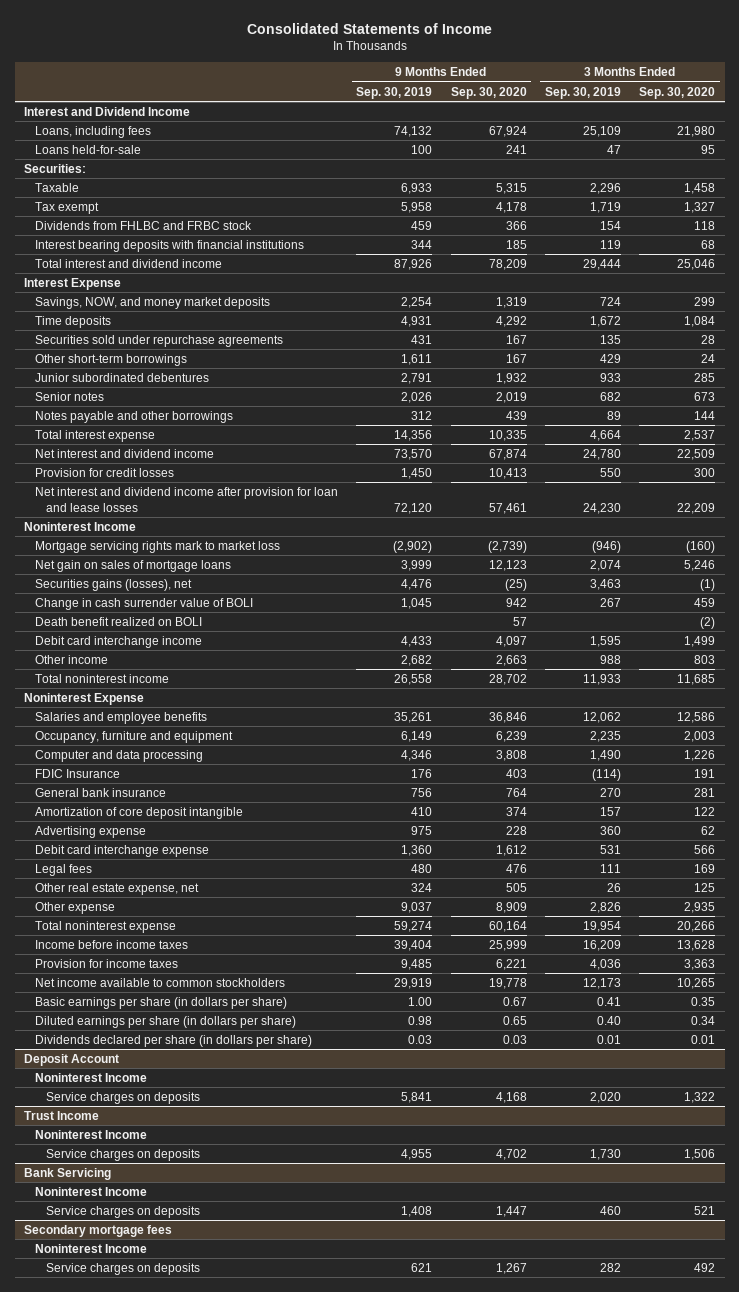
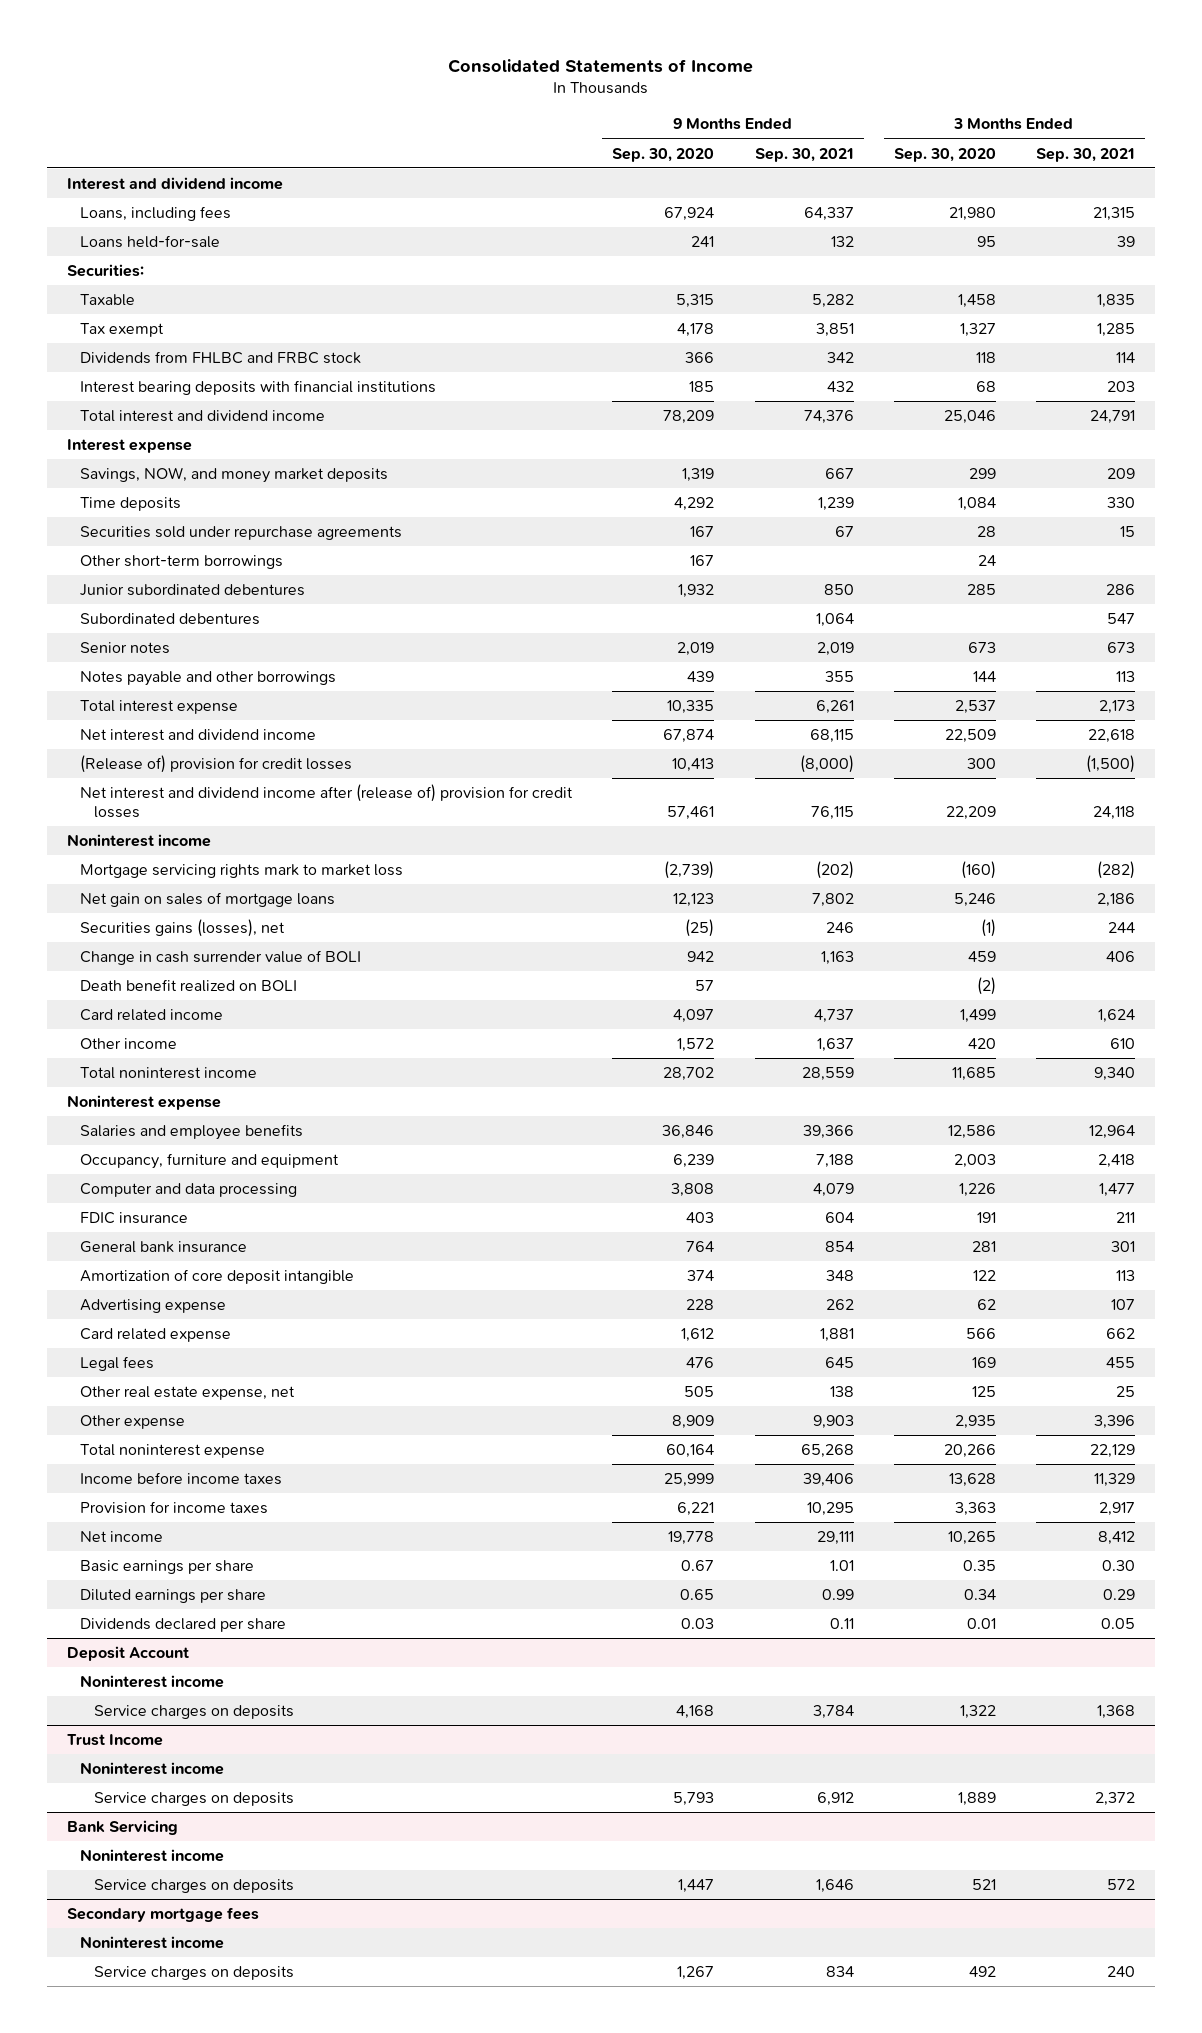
[356,86,433,99] Sep. 30, 2019 -> none
[544,86,621,99] Sep. 30, 2019 -> none
none -> [754,147,854,162] Sep. 30, 2021
none -> [1035,147,1135,162] Sep. 30, 2021
[23,106,190,116] Interest and Dividend Income -> [67,177,284,191] Interest and dividend income
[23,277,121,290] Interest Expense -> [67,439,193,454] Interest expense
none -> [80,613,261,626] Subordinated debentures
[34,467,174,477] Provision for credit losses -> [80,755,353,774] (Release of) provision for credit losses
[34,486,338,512] Net interest and dividend income after provision for loan and lease losses -> [80,784,574,818] Net interest and dividend income after (release of) provision for credit losses
[23,521,136,531] Noninterest Income -> [67,834,212,848] Noninterest income
[34,635,202,648] Debit card interchange income -> [80,1009,224,1022] Card related income
[495,654,527,666] 2,663 -> [677,1038,715,1053] 1,572
[694,654,716,664] 803 -> [967,1038,996,1050] 420
[23,692,144,705] Noninterest Expense -> [67,1095,222,1111] Noninterest expense
[34,768,120,778] FDIC Insurance -> [80,1212,189,1225] FDIC insurance
[34,844,209,857] Debit card interchange expense -> [80,1328,232,1343] Card related expense
[34,977,285,987] Net income available to common stockholders -> [80,1531,164,1543] Net income
[34,996,287,1009] Basic earnings per share (in dollars per share) -> [80,1560,255,1575] Basic earnings per share
[34,1015,296,1028] Diluted earnings per share (in dollars per share) -> [80,1589,267,1604] Diluted earnings per share
[34,1034,312,1047] Dividends declared per share (in dollars per share) -> [80,1618,287,1633] Dividends declared per share
[34,1072,147,1082] Noninterest Income -> [80,1675,225,1689] Noninterest income
[34,1129,147,1139] Noninterest Income -> [80,1762,225,1776] Noninterest income
[495,1148,527,1160] 4,702 -> [673,1792,715,1807] 5,793
[684,1148,716,1160] 1,506 -> [957,1792,996,1807] 1,889
[34,1186,147,1196] Noninterest Income -> [80,1849,225,1863] Noninterest income
[34,1243,147,1253] Noninterest Income -> [80,1936,225,1950] Noninterest income

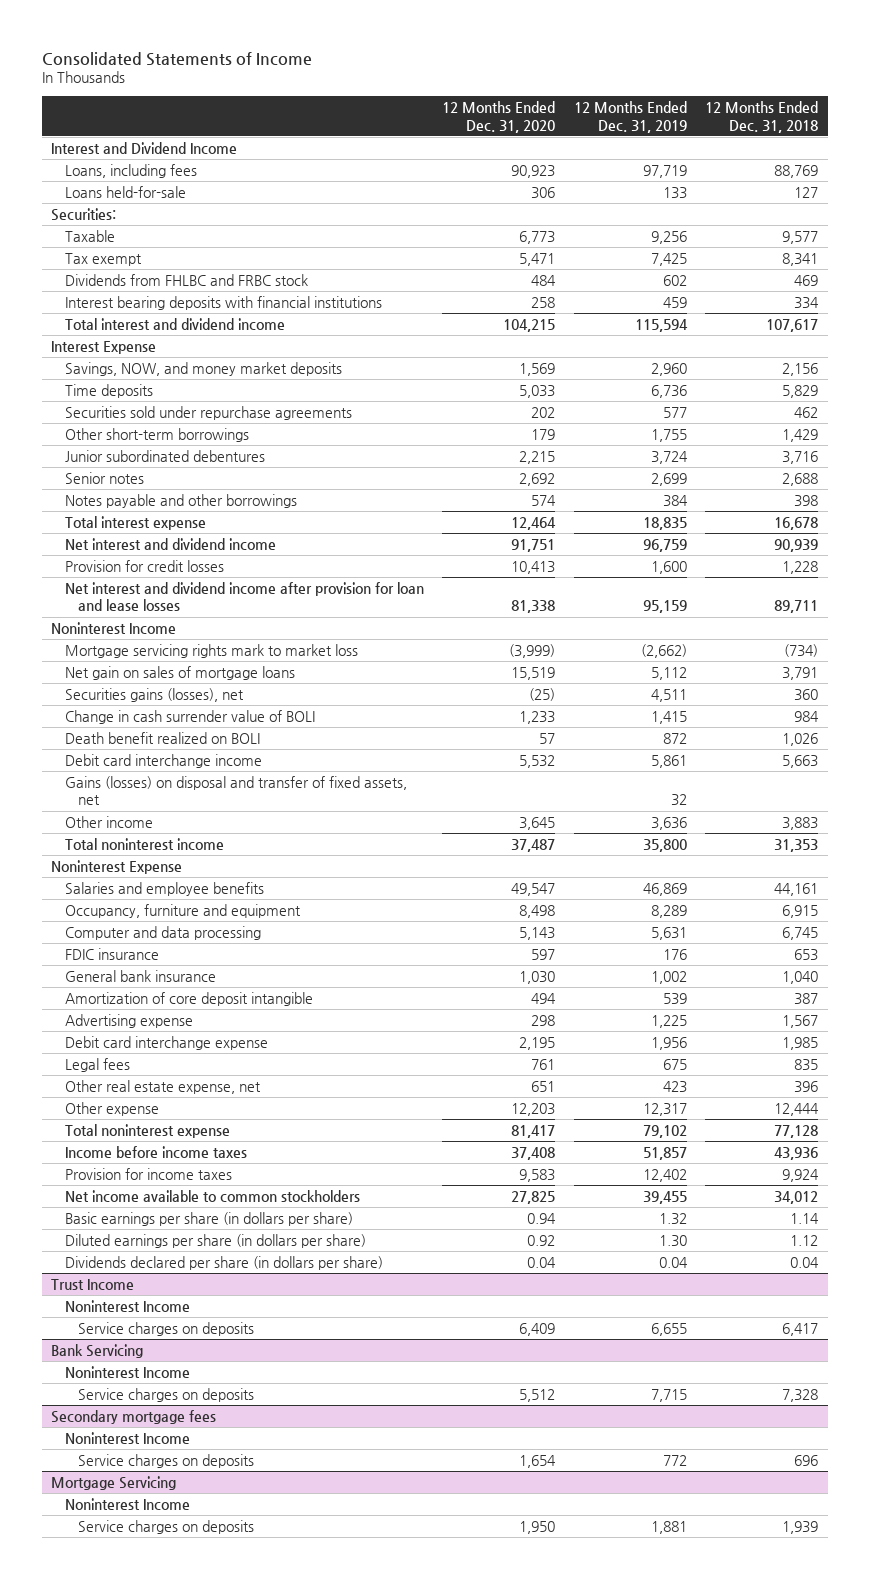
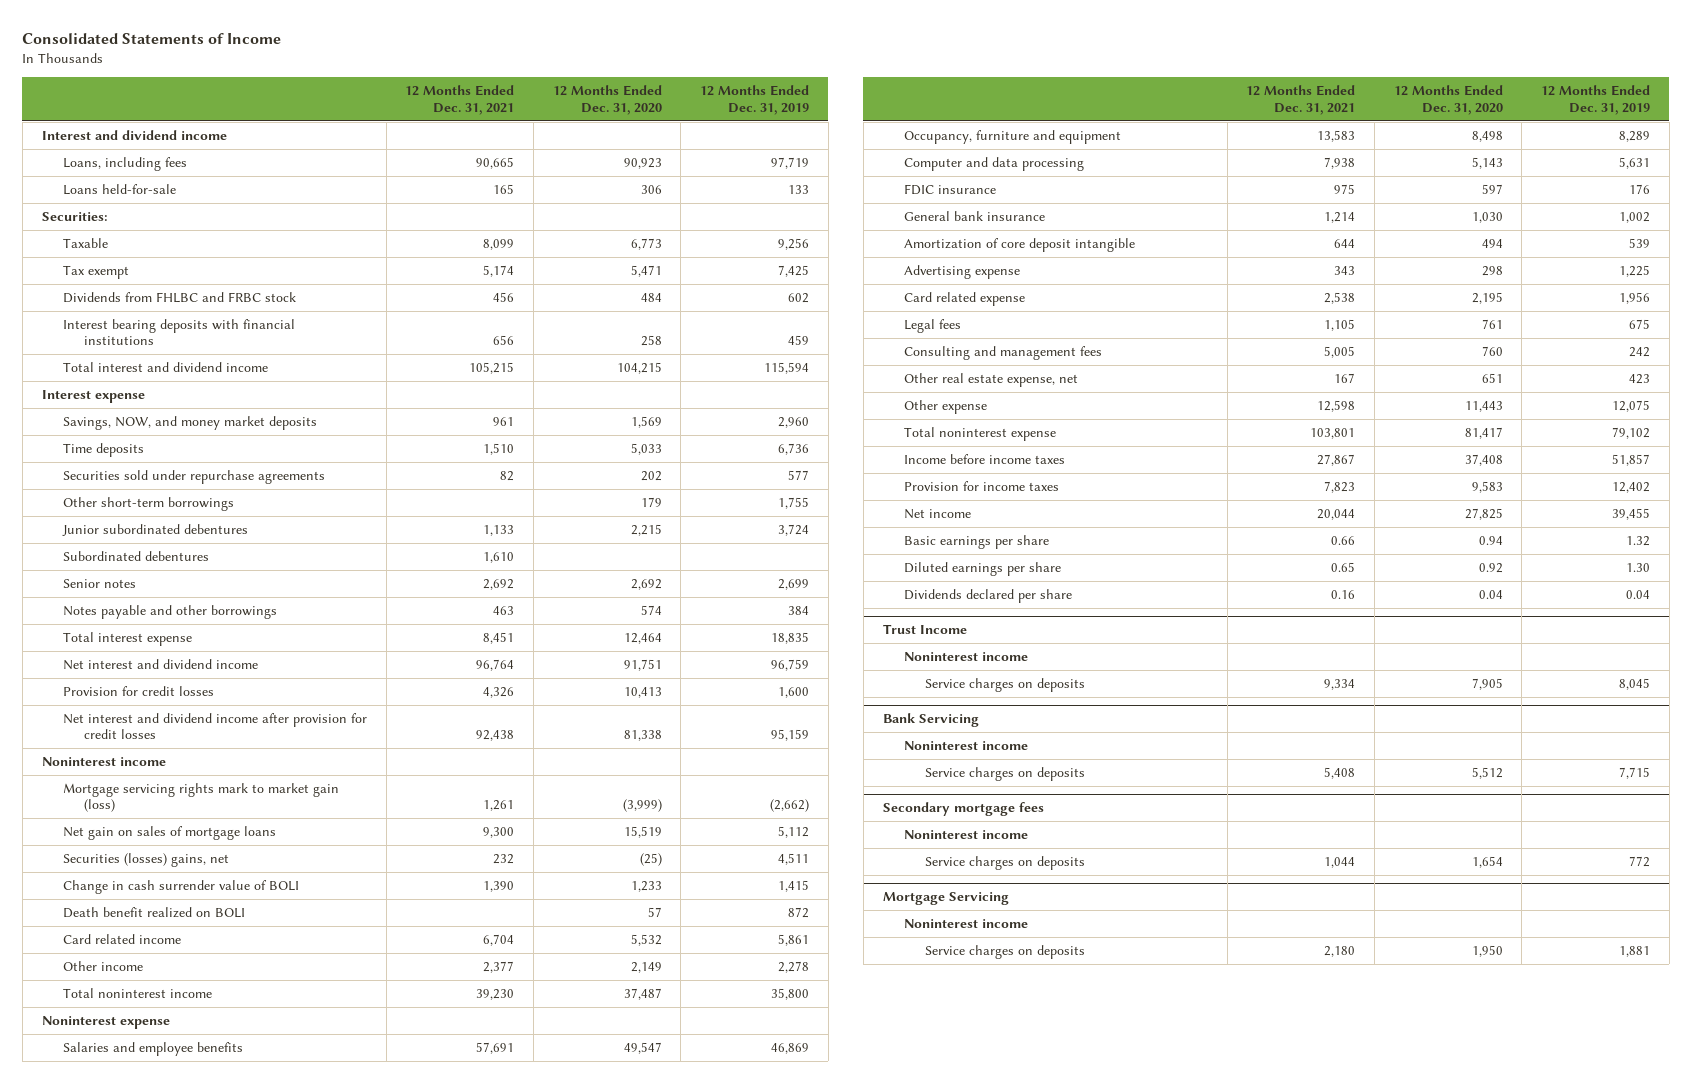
[705,101,819,133] 12 Months Ended Dec. 31, 2018 -> none
none -> [405,85,515,115] 12 Months Ended Dec. 31, 2021
[51,141,238,154] Interest and Dividend Income -> [41,130,227,141] Interest and dividend income
[51,340,157,354] Interest Expense -> [41,390,145,404] Interest expense
none -> [62,551,209,562] Subordinated debentures
[64,581,424,612] Net interest and dividend income after provision for loan and lease losses -> [62,713,367,740] Net interest and dividend income after provision for credit losses
[51,621,177,634] Noninterest Income -> [41,757,166,767] Noninterest income
[64,643,358,658] Mortgage servicing rights mark to market loss -> [62,783,339,813] Mortgage servicing rights mark to market gain (loss)
[64,687,244,702] Securities gains (losses), net -> [62,853,229,868] Securities (losses) gains, net
[64,775,407,806] Gains (losses) on disposal and transfer of fixed assets, net -> none
[64,753,262,768] Debit card interchange income -> [62,934,181,945] Card related income
[519,816,556,830] 3,645 -> [630,962,662,974] 2,149
[650,816,687,830] 3,636 -> [778,961,810,974] 2,278
[51,859,183,874] Noninterest Expense -> [41,1016,170,1030] Noninterest expense
[64,1035,268,1050] Debit card interchange expense -> [903,292,1025,307] Card related expense
none -> [903,346,1102,361] Consulting and management fees
[511,1102,556,1116] 12,203 -> [1464,401,1503,413] 11,443
[642,1102,687,1116] 12,317 -> [1612,400,1651,413] 12,075
[64,1189,360,1202] Net income available to common stockholders -> [903,509,971,520] Net income
[64,1211,353,1226] Basic earnings per share (in dollars per share) -> [903,535,1049,550] Basic earnings per share
[64,1233,366,1248] Diluted earnings per share (in dollars per share) -> [903,562,1061,577] Diluted earnings per share
[64,1255,383,1270] Dividends declared per share (in dollars per share) -> [903,589,1072,604] Dividends declared per share
[64,1299,190,1312] Noninterest Income -> [903,652,1028,662] Noninterest income
[519,1322,556,1336] 6,409 -> [1471,678,1503,691] 7,905
[650,1322,687,1336] 6,655 -> [1619,678,1651,691] 8,045
[64,1365,190,1378] Noninterest Income -> [903,741,1028,751] Noninterest income
[64,1431,190,1444] Noninterest Income -> [903,830,1028,840] Noninterest income
[64,1497,190,1510] Noninterest Income -> [903,919,1028,929] Noninterest income

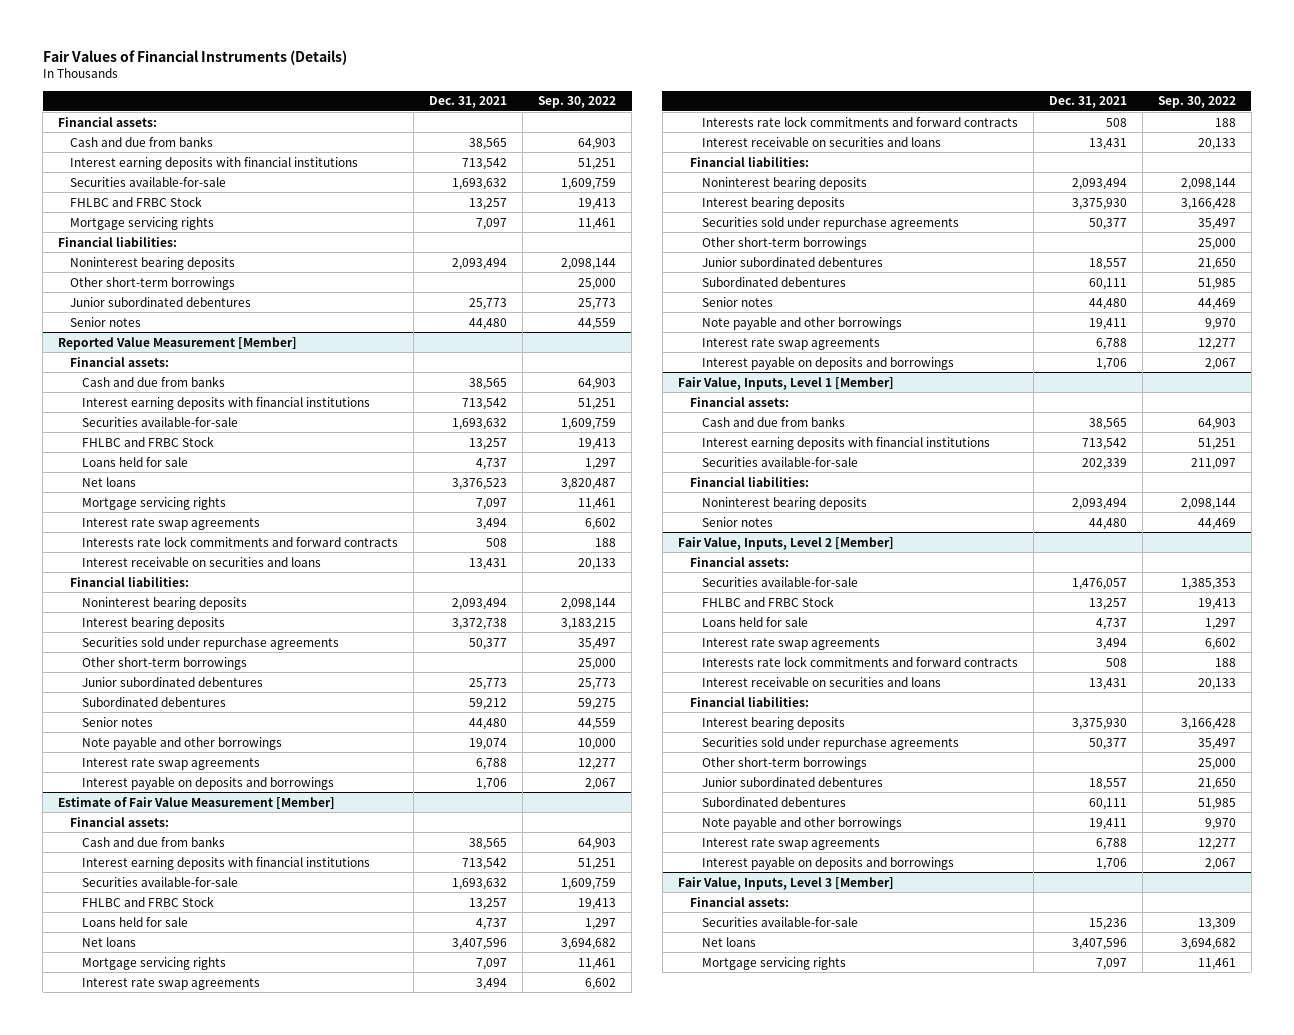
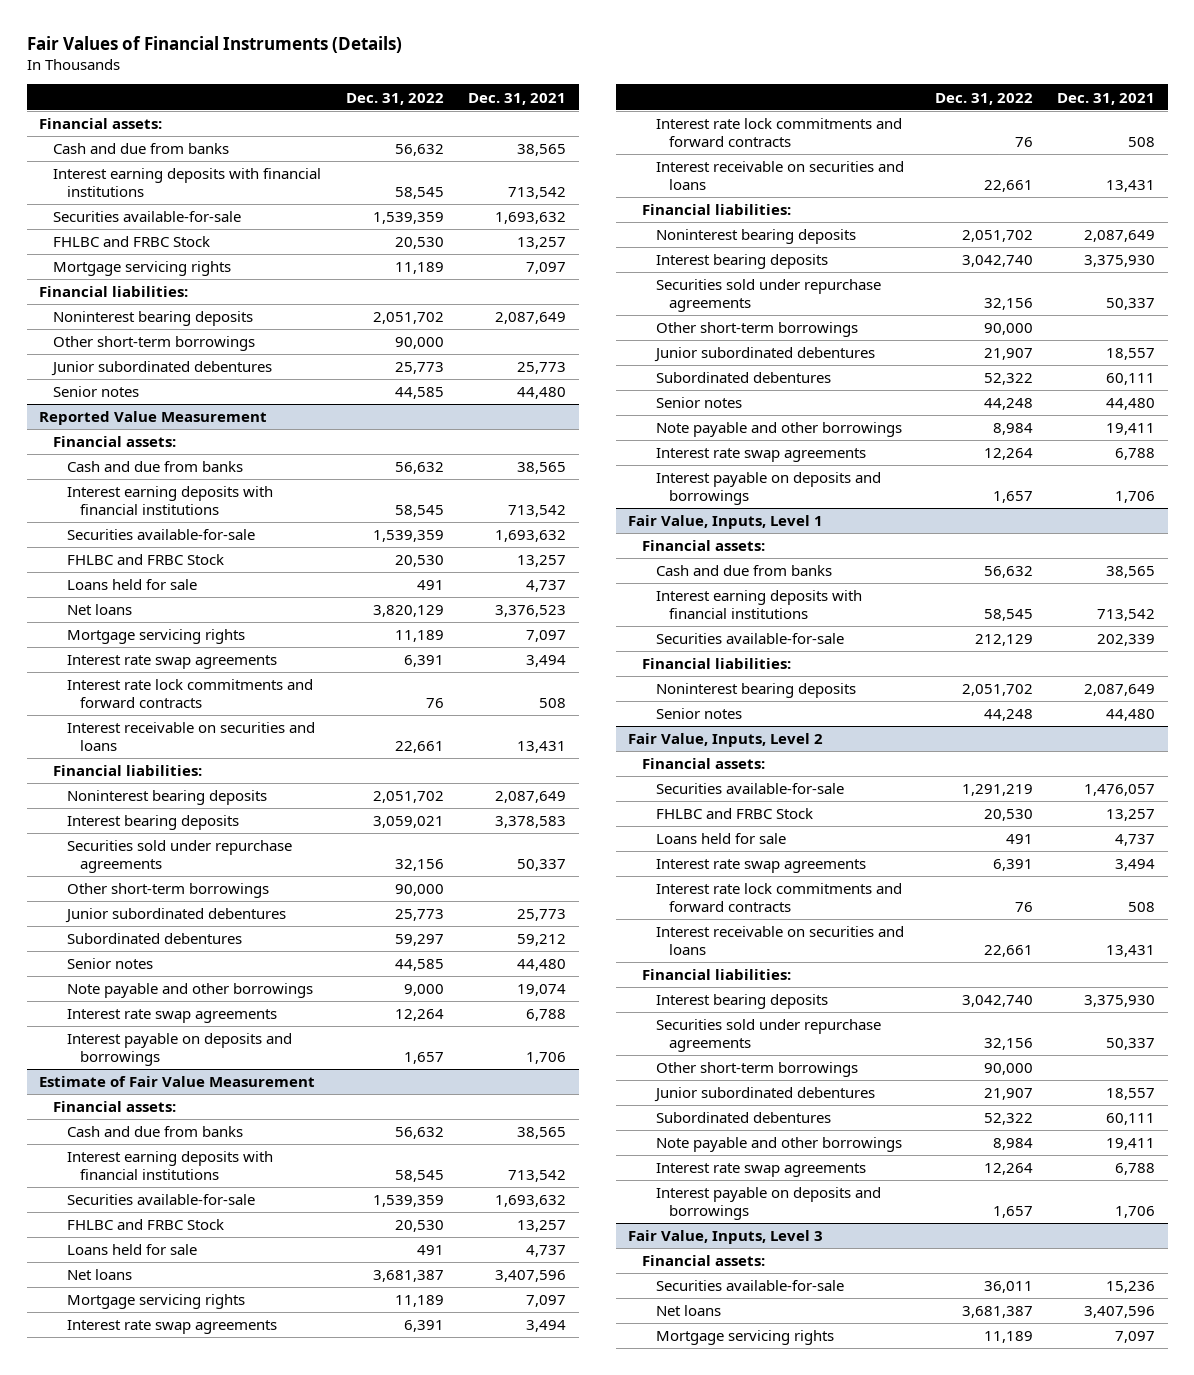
[538,96,617,109] Sep. 30, 2022 -> none
none -> [345,92,444,105] Dec. 31, 2022
[452,257,508,270] 2,093,494 -> [495,312,567,325] 2,087,649
[58,336,298,350] Reported Value Measurement [Member] -> [39,411,268,426] Reported Value Measurement
[82,535,399,547] Interests rate lock commitments and forward contracts -> [66,679,313,708] Interest rate lock commitments and forward contracts
[452,597,508,610] 2,093,494 -> [495,791,567,804] 2,087,649
[452,617,508,630] 3,372,738 -> [495,816,567,829] 3,378,583
[469,637,508,650] 50,377 -> [517,858,567,871] 50,337
[58,796,336,809] Estimate of Fair Value Measurement [Member] -> [39,1076,316,1088] Estimate of Fair Value Measurement
[701,115,1018,127] Interests rate lock commitments and forward contracts -> [655,118,902,147] Interest rate lock commitments and forward contracts
[1071,177,1127,190] 2,093,494 -> [1084,230,1156,243] 2,087,649
[1088,217,1127,230] 50,377 -> [1106,297,1156,310] 50,337
[677,376,894,390] Fair Value, Inputs, Level 1 [Member] -> [628,515,824,530] Fair Value, Inputs, Level 1
[1071,497,1127,510] 2,093,494 -> [1084,684,1156,697] 2,087,649
[677,536,894,550] Fair Value, Inputs, Level 2 [Member] -> [628,733,824,748] Fair Value, Inputs, Level 2
[701,655,1018,667] Interests rate lock commitments and forward contracts -> [655,883,902,912] Interest rate lock commitments and forward contracts
[1088,737,1127,750] 50,377 -> [1106,1037,1156,1050] 50,337
[677,876,894,890] Fair Value, Inputs, Level 3 [Member] -> [628,1230,824,1245] Fair Value, Inputs, Level 3

